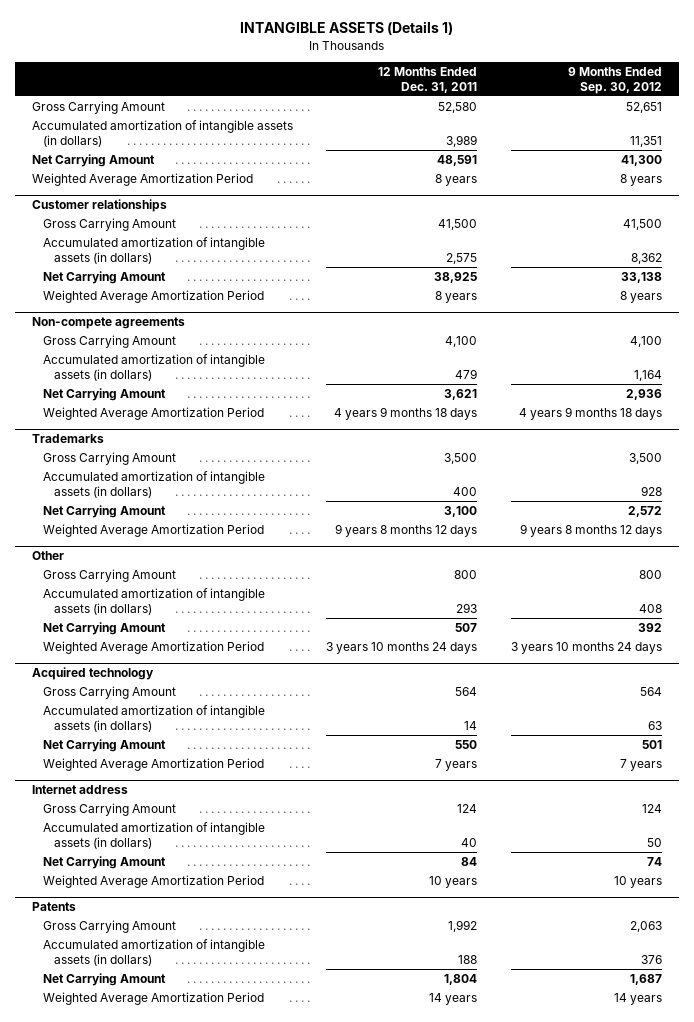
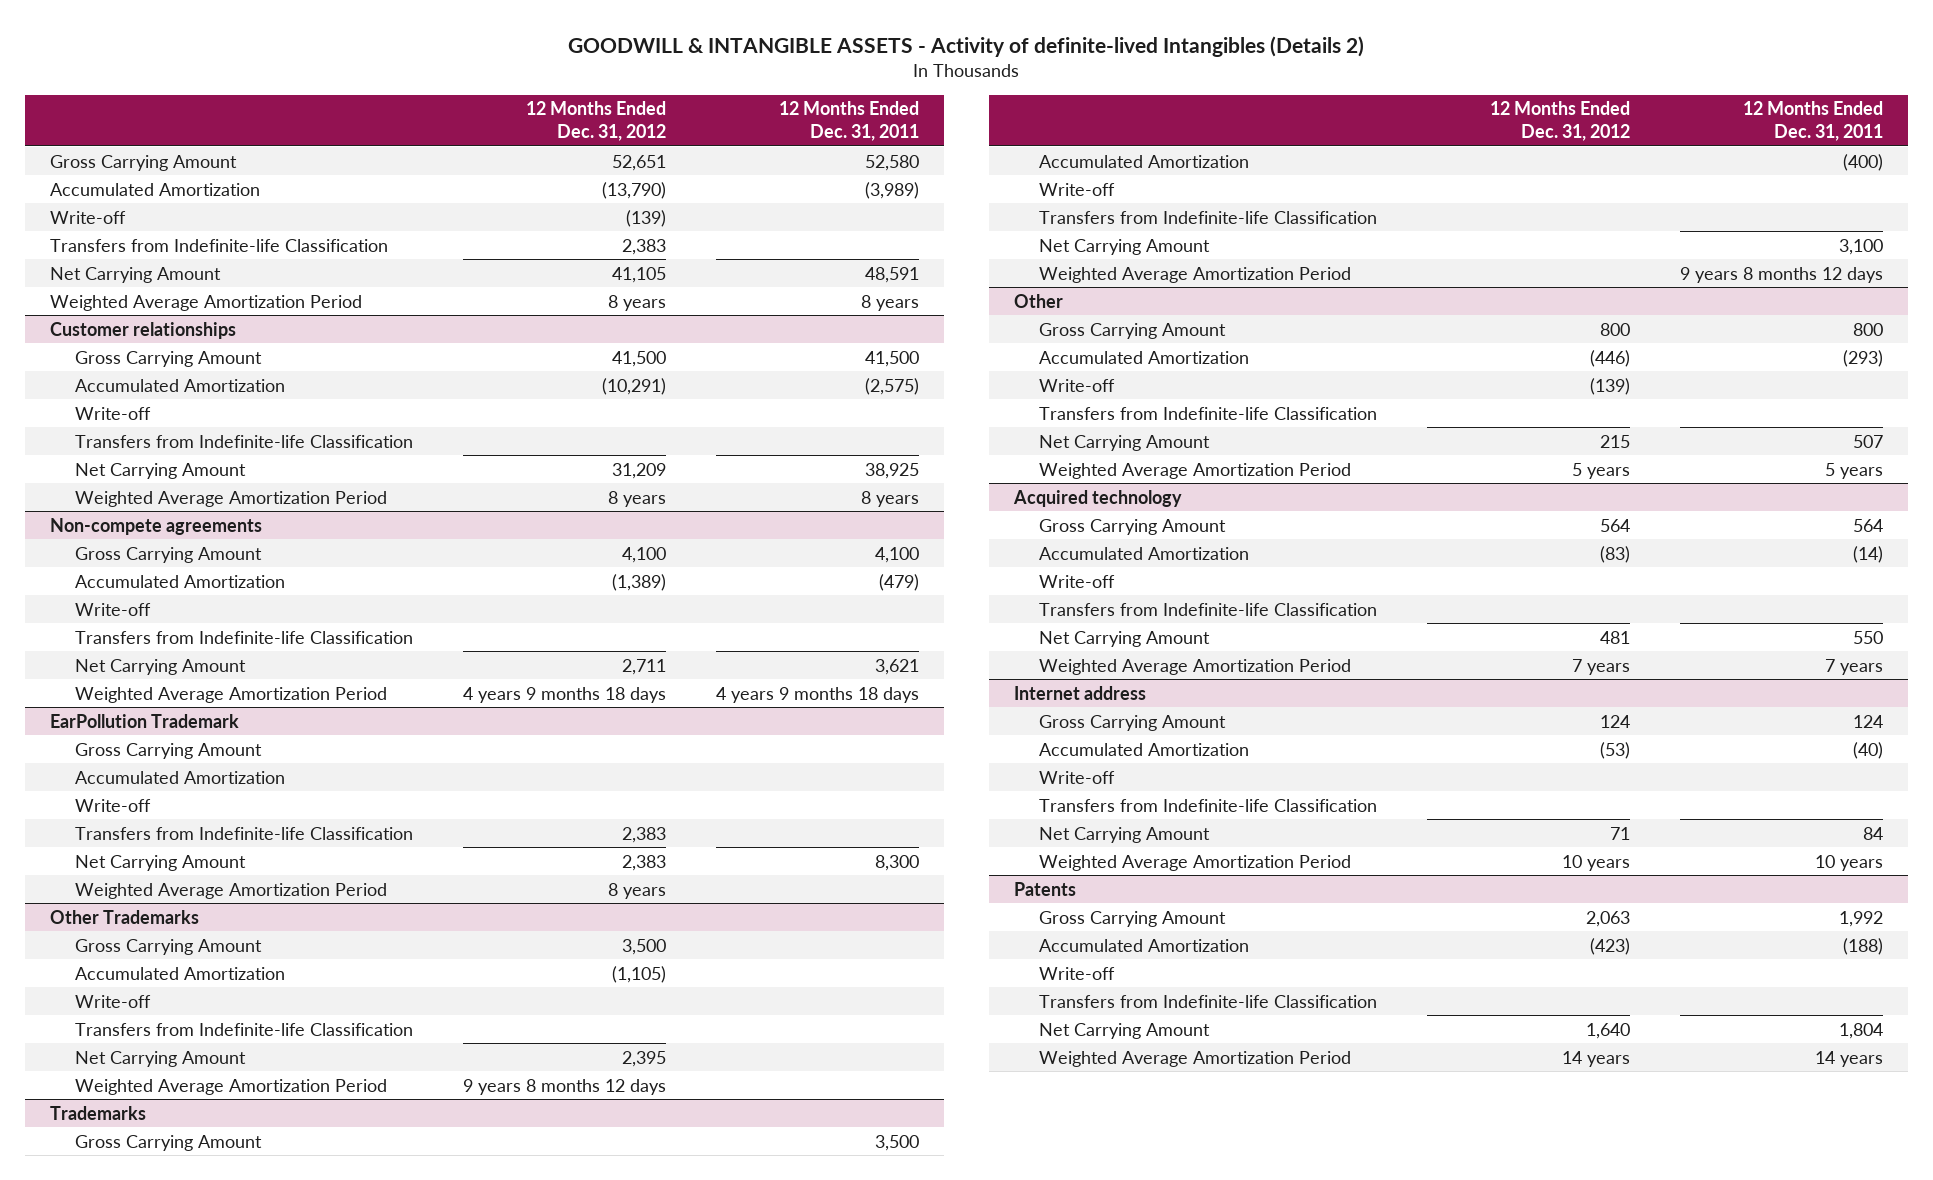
[239,21,453,36] INTANGIBLE ASSETS (Details 1) -> [568,35,1365,57] GOODWILL & INTANGIBLE ASSETS - Activity of definite-lived Intangibles (Details 2)
[568,66,663,94] 9 Months Ended Sep. 30, 2012 -> none
none -> [525,101,666,142] 12 Months Ended Dec. 31, 2012
[31,119,293,147] Accumulated amortization of intangible assets (in dollars) -> [49,182,260,196] Accumulated Amortization
[446,134,478,147] 3,989 -> [865,181,920,199] (3,989)
none -> [49,210,126,224] Write-off
none -> [49,238,388,252] Transfers from Indefinite-life Classification
[42,236,265,264] Accumulated amortization of intangible assets (in dollars) -> [74,378,285,392] Accumulated Amortization
[446,252,478,264] 2,575 -> [865,377,920,395] (2,575)
none -> [74,406,151,420] Write-off
none -> [74,434,413,448] Transfers from Indefinite-life Classification
[42,353,265,381] Accumulated amortization of intangible assets (in dollars) -> [74,574,285,588] Accumulated Amortization
[455,368,478,379] 479 -> [879,573,920,591] (479)
none -> [74,602,151,616] Write-off
none -> [74,630,413,644] Transfers from Indefinite-life Classification
none -> [49,713,239,728] EarPollution Trademark
none -> [74,742,262,759] Gross Carrying Amount
none -> [74,770,285,784] Accumulated Amortization
none -> [74,798,151,812] Write-off
none -> [74,826,413,840] Transfers from Indefinite-life Classification
none -> [74,854,246,871] Net Carrying Amount
none -> [74,882,387,899] Weighted Average Amortization Period
none -> [49,909,199,924] Other Trademarks
none -> [74,938,262,955] Gross Carrying Amount
none -> [74,966,285,980] Accumulated Amortization
none -> [74,994,151,1008] Write-off
none -> [74,1022,413,1036] Transfers from Indefinite-life Classification
none -> [74,1050,246,1067] Net Carrying Amount
none -> [74,1078,387,1095] Weighted Average Amortization Period
[42,470,265,498] Accumulated amortization of intangible assets (in dollars) -> [1038,154,1249,168] Accumulated Amortization
[453,486,478,496] 400 -> [1843,153,1884,171] (400)
none -> [1038,182,1115,196] Write-off
none -> [1038,210,1377,224] Transfers from Indefinite-life Classification
[42,587,265,615] Accumulated amortization of intangible assets (in dollars) -> [1038,350,1249,364] Accumulated Amortization
[456,602,478,613] 293 -> [1843,349,1884,367] (293)
none -> [1038,378,1115,392] Write-off
none -> [1038,406,1377,420] Transfers from Indefinite-life Classification
[326,641,478,654] 3 years 10 months 24 days -> [1825,462,1884,479] 5 years
[42,704,265,732] Accumulated amortization of intangible assets (in dollars) -> [1038,546,1249,560] Accumulated Amortization
[464,720,478,730] 14 -> [1853,545,1884,563] (14)
none -> [1038,574,1115,588] Write-off
none -> [1038,602,1377,616] Transfers from Indefinite-life Classification
[42,821,265,849] Accumulated amortization of intangible assets (in dollars) -> [1038,742,1249,756] Accumulated Amortization
[461,837,478,847] 40 -> [1853,741,1884,759] (40)
none -> [1038,770,1115,784] Write-off
none -> [1038,798,1377,812] Transfers from Indefinite-life Classification
[42,938,265,966] Accumulated amortization of intangible assets (in dollars) -> [1038,938,1249,952] Accumulated Amortization
[458,954,478,964] 188 -> [1843,937,1884,955] (188)
none -> [1038,966,1115,980] Write-off
none -> [1038,994,1377,1008] Transfers from Indefinite-life Classification

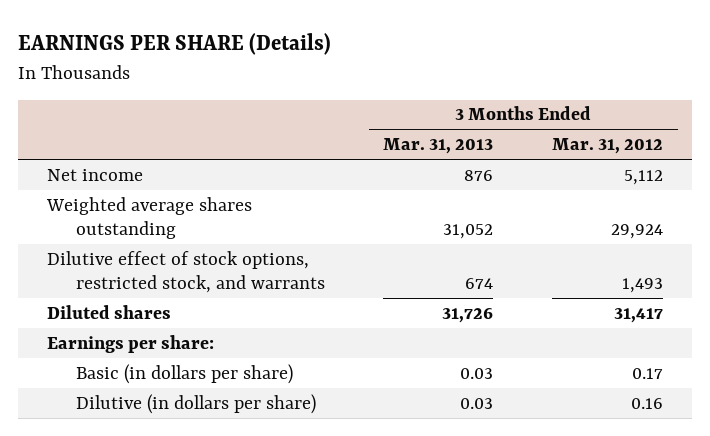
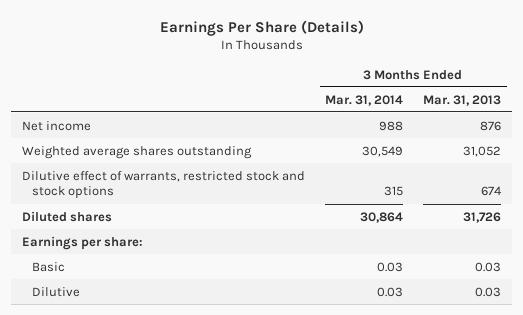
[17,33,331,56] EARNINGS PER SHARE (Details) -> [159,19,364,36] Earnings Per Share (Details)
[552,138,664,155] Mar. 31, 2012 -> none
none -> [325,94,404,106] Mar. 31, 2014
[47,250,325,294] Dilutive effect of stock options, restricted stock, and warrants -> [21,170,305,200] Dilutive effect of warrants, restricted stock and stock options
[75,363,293,384] Basic (in dollars per share) -> [31,261,65,272] Basic
[75,393,316,414] Dilutive (in dollars per share) -> [31,286,80,297] Dilutive

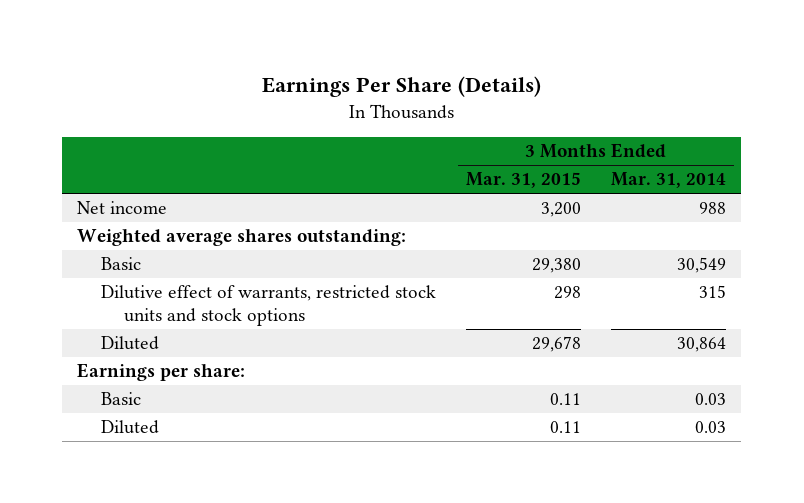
[423,94,502,106] Mar. 31, 2013 -> none
none -> [466,172,582,189] Mar. 31, 2015
none -> [77,229,407,247] Weighted average shares outstanding:
[21,145,252,159] Weighted average shares outstanding -> [100,257,141,271] Basic
[21,170,305,200] Dilutive effect of warrants, restricted stock and stock options -> [100,285,436,326] Dilutive effect of warrants, restricted stock units and stock options
[21,210,112,222] Diluted shares -> [100,336,159,351] Diluted
[31,286,80,297] Dilutive -> [100,420,159,435] Diluted

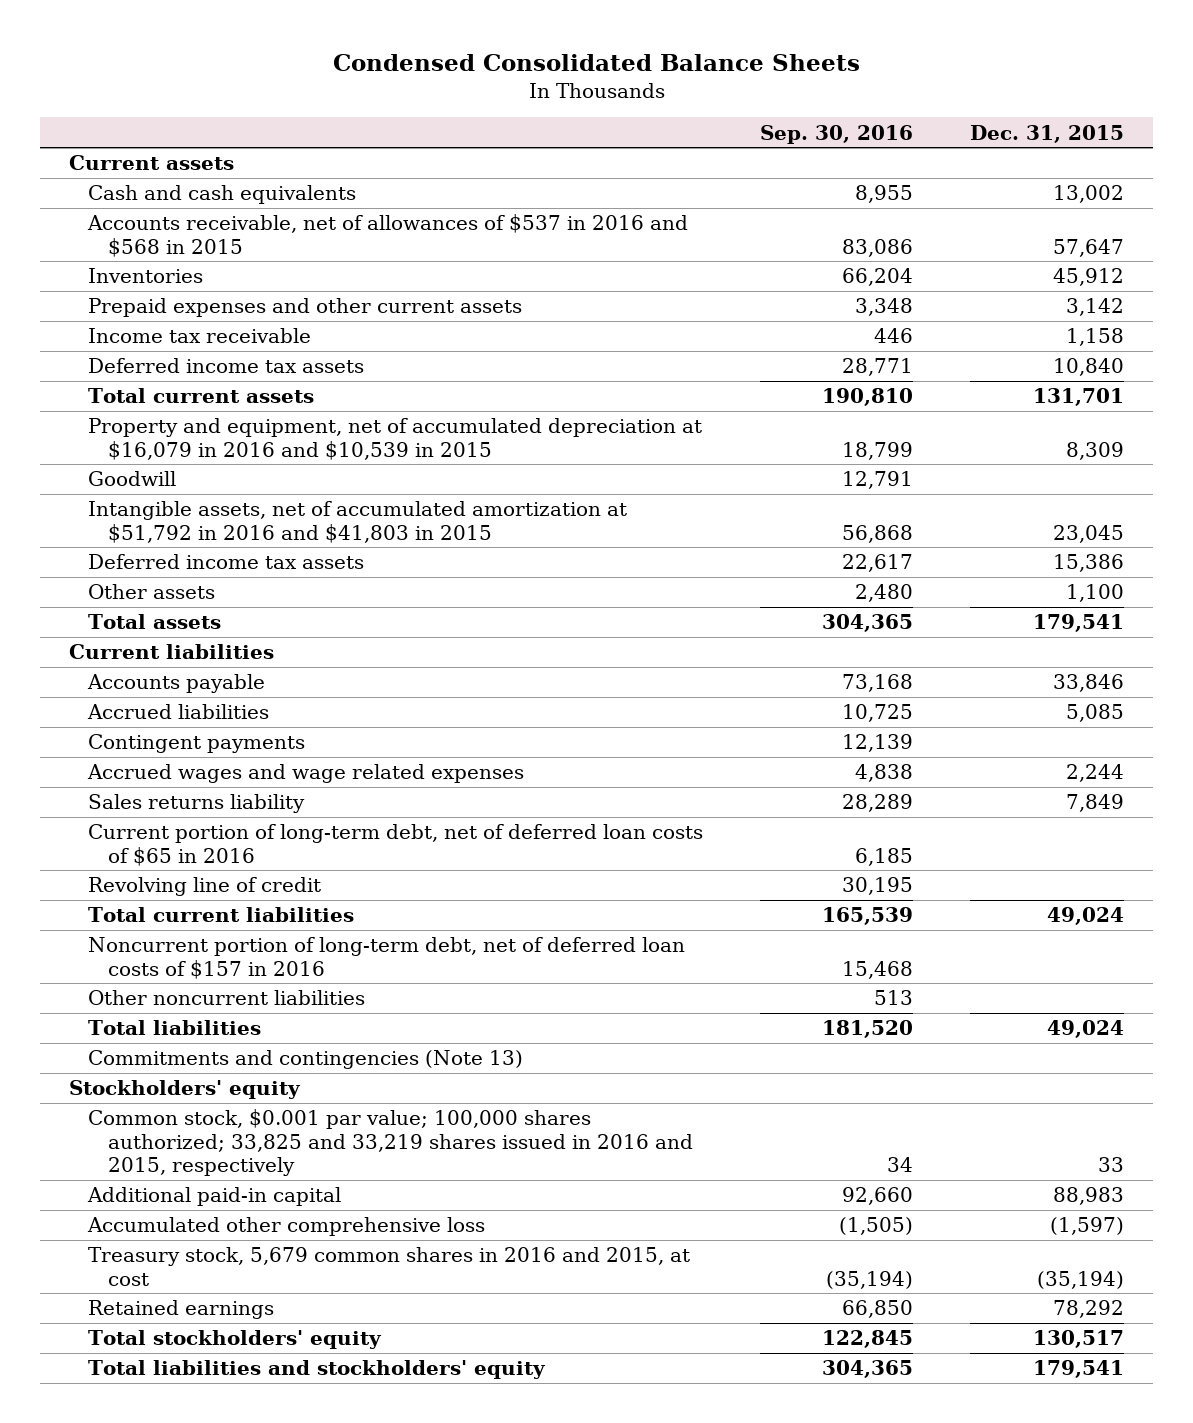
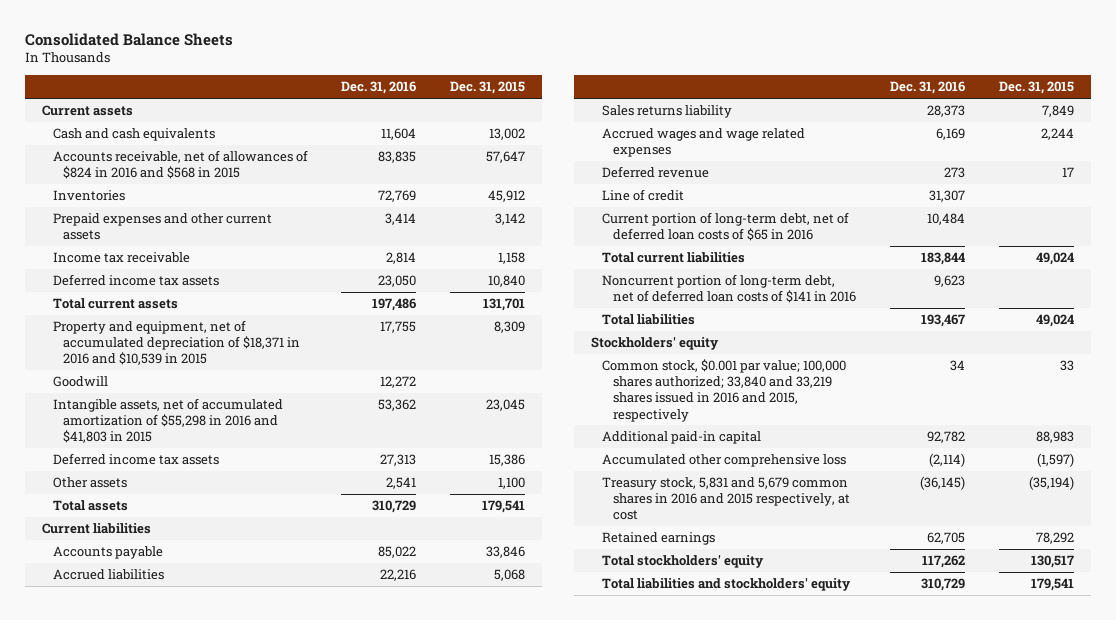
[332,53,860,71] Condensed Consolidated Balance Sheets -> [24,32,233,46] Consolidated Balance Sheets
[760,124,914,144] Sep. 30, 2016 -> none
none -> [341,81,417,95] Dec. 31, 2016
[87,214,689,257] Accounts receivable, net of allowances of $537 in 2016 and $568 in 2015 -> [52,150,308,180] Accounts receivable, net of allowances of $824 in 2016 and $568 in 2015
[88,418,703,460] Property and equipment, net of accumulated depreciation at $16,079 in 2016 and $10,539 in 2015 -> [52,320,301,366] Property and equipment, net of accumulated depreciation of $18,371 in 2016 and $10,539 in 2015
[88,501,628,543] Intangible assets, net of accumulated amortization at $51,792 in 2016 and $41,803 in 2015 -> [52,398,283,444] Intangible assets, net of accumulated amortization of $55,298 in 2016 and $41,803 in 2015
[88,734,306,754] Contingent payments -> none
[1066,704,1125,723] 5,085 -> [493,569,525,582] 5,068
[87,764,525,784] Accrued wages and wage related expenses -> [601,128,805,158] Accrued wages and wage related expenses
none -> [601,166,709,179] Deferred revenue
none -> [601,189,684,202] Line of credit
[88,877,322,897] Revolving line of credit -> none
[88,990,366,1006] Other noncurrent liabilities -> none
[88,937,686,979] Noncurrent portion of long-term debt, net of deferred loan costs of $157 in 2016 -> [601,274,856,304] Noncurrent portion of long-term debt, net of deferred loan costs of $141 in 2016
[88,1050,524,1070] Commitments and contingencies (Note 13) -> none
[88,1109,694,1176] Common stock, $0.001 par value; 100,000 shares authorized; 33,825 and 33,219 shares issued in 2016 and 2015, respectively -> [601,359,846,422] Common stock, $0.001 par value; 100,000 shares authorized; 33,840 and 33,219 shares issued in 2016 and 2015, respectively
[88,1247,691,1286] Treasury stock, 5,679 common shares in 2016 and 2015, at cost -> [601,477,850,521] Treasury stock, 5,831 and 5,679 common shares in 2016 and 2015 respectively, at cost

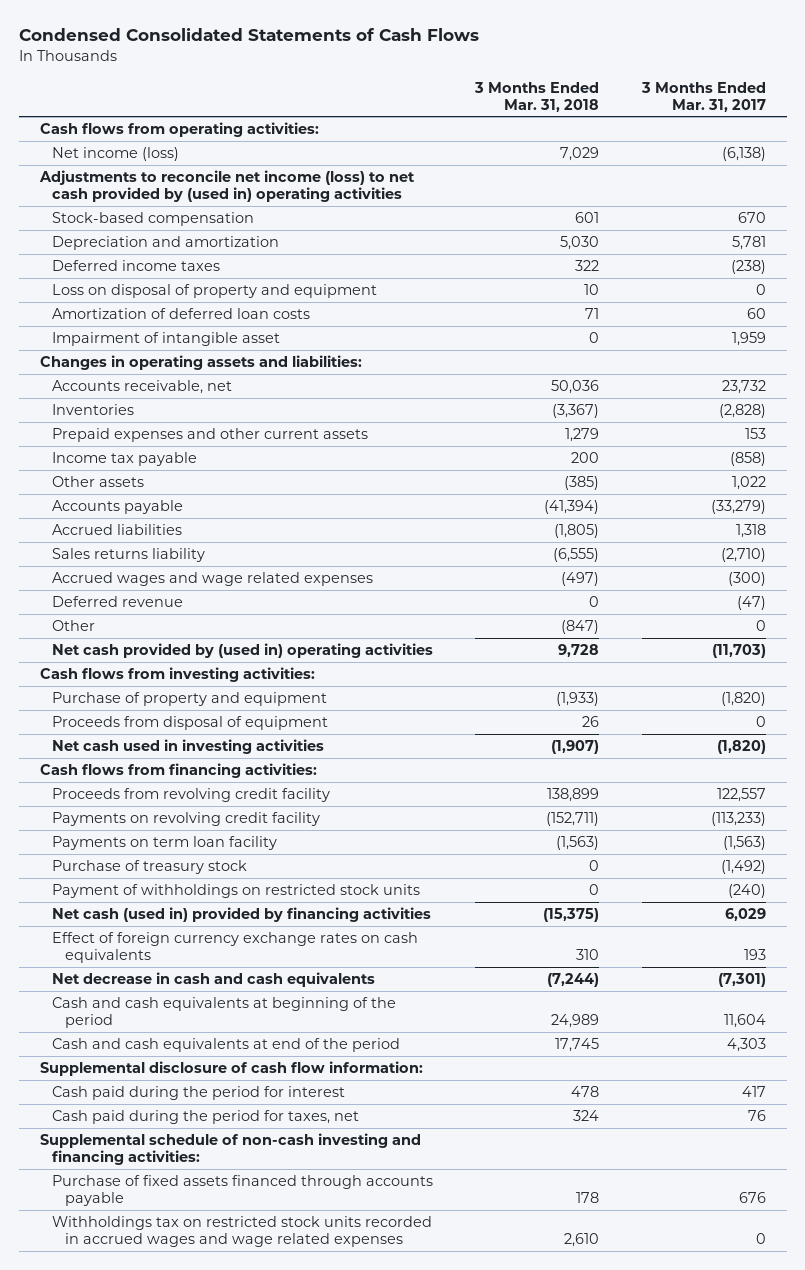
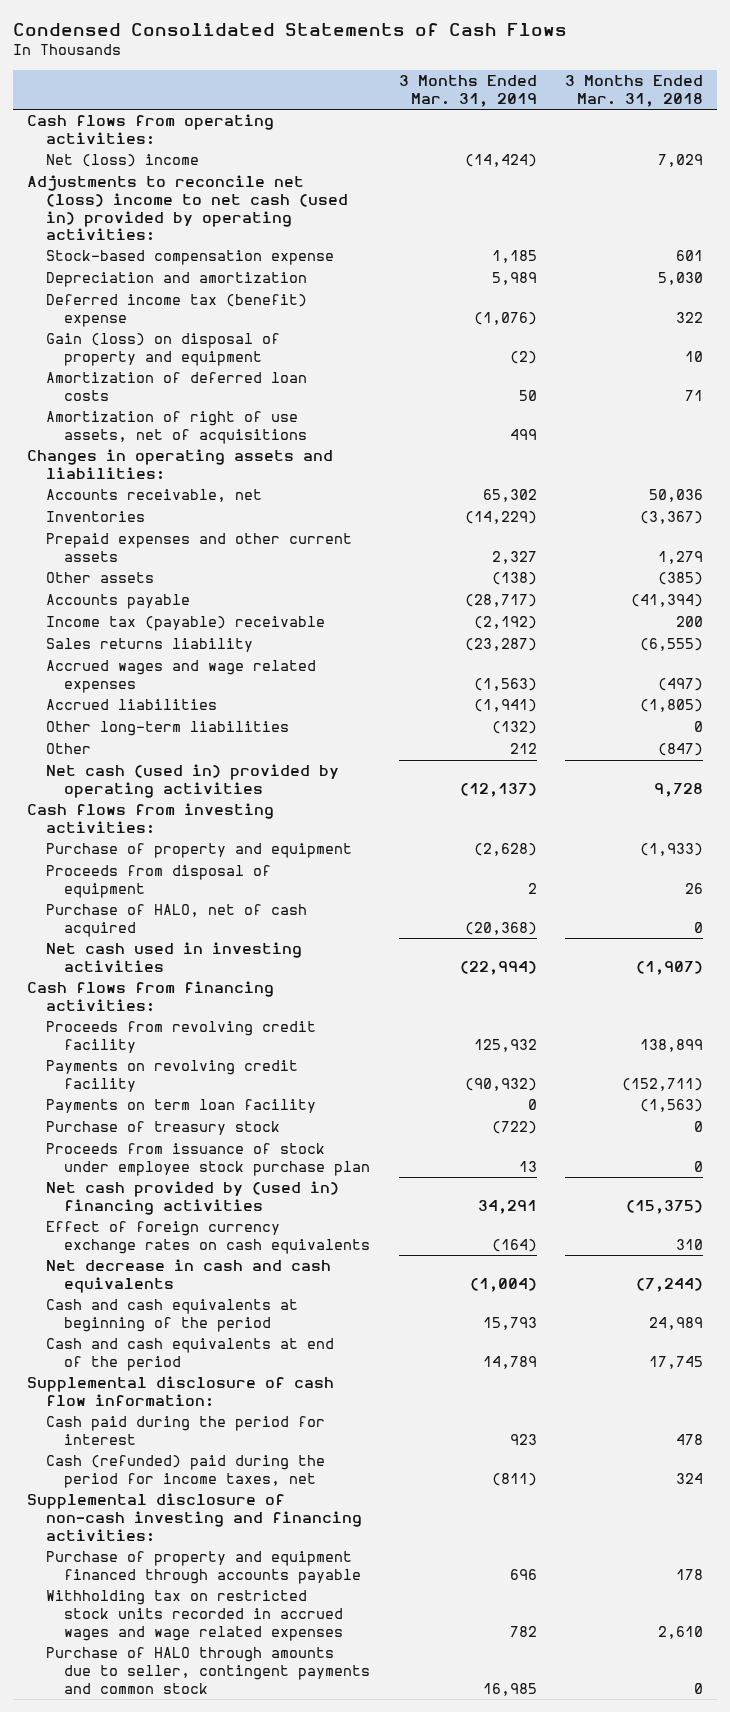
[640,81,766,112] 3 Months Ended Mar. 31, 2017 -> none
none -> [398,75,537,108] 3 Months Ended Mar. 31, 2019
[52,146,180,161] Net income (loss) -> [45,154,199,168] Net (loss) income
[38,169,415,202] Adjustments to reconcile net income (loss) to net cash provided by (used in) operating activities -> [27,175,348,242] Adjustments to reconcile net (loss) income to net cash (used in) provided by operating activities:
[52,211,255,226] Stock-based compensation -> [45,250,334,266] Stock-based compensation expense
[52,259,221,271] Deferred income taxes -> [45,294,307,327] Deferred income tax (benefit) expense
[52,283,378,298] Loss on disposal of property and equipment -> [45,333,280,366] Gain (loss) on disposal of property and equipment
[52,331,281,346] Impairment of intangible asset -> none
none -> [45,411,308,444] Amortization of right of use assets, net of acquisitions
[52,451,198,466] Income tax payable -> none
none -> [45,616,325,632] Income tax (payable) receivable
[52,595,184,607] Deferred revenue -> none
[52,523,183,535] Accrued liabilities -> [45,699,217,711] Accrued liabilities
none -> [45,721,289,737] Other long-term liabilities
[52,642,434,658] Net cash provided by (used in) operating activities -> [45,764,339,798] Net cash (used in) provided by operating activities
none -> [45,904,307,937] Purchase of HALO, net of cash acquired
[52,883,421,898] Payment of withholdings on restricted stock units -> none
none -> [45,1143,371,1176] Proceeds from issuance of stock under employee stock purchase plan
[52,906,432,922] Net cash (used in) provided by financing activities -> [45,1181,339,1215] Net cash provided by (used in) financing activities
[52,1109,360,1124] Cash paid during the period for taxes, net -> [45,1455,325,1488] Cash (refunded) paid during the period for income taxes, net
[39,1132,421,1165] Supplemental schedule of non-cash investing and financing activities: -> [27,1493,362,1542] Supplemental disclosure of non-cash investing and financing activities:
[52,1174,434,1206] Purchase of fixed assets financed through accounts payable -> [45,1551,362,1584] Purchase of property and equipment financed through accounts payable
[52,1215,433,1247] Withholdings tax on restricted stock units recorded in accrued wages and wage related expenses -> [45,1590,344,1641] Withholding tax on restricted stock units recorded in accrued wages and wage related expenses
none -> [45,1647,371,1694] Purchase of HALO through amounts due to seller, contingent payments and common stock

